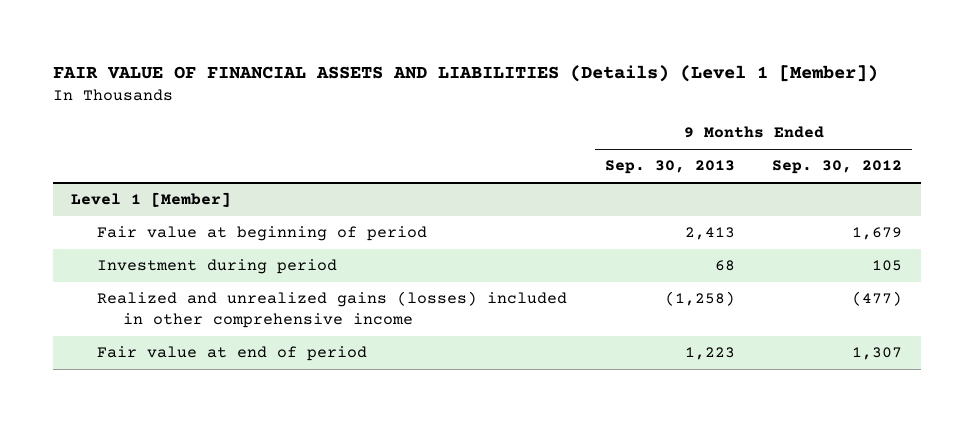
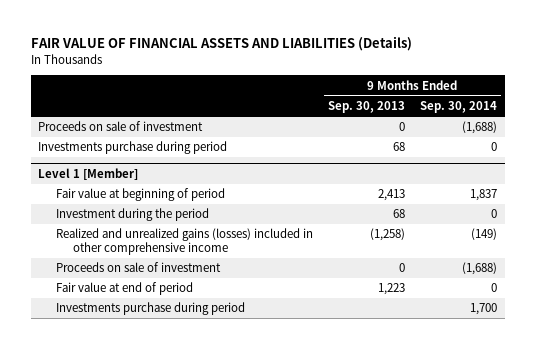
[52,64,878,82] FAIR VALUE OF FINANCIAL ASSETS AND LIABILITIES (Details) (Level 1 [Member]) -> [30,36,412,52] FAIR VALUE OF FINANCIAL ASSETS AND LIABILITIES (Details)
[772,160,903,175] Sep. 30, 2012 -> none
none -> [419,100,497,113] Sep. 30, 2014
none -> [38,121,204,132] Proceeds on sale of investment
none -> [38,141,228,155] Investments purchase during period
[97,259,338,275] Investment during period -> [55,208,209,222] Investment during the period
none -> [55,262,221,273] Proceeds on sale of investment
none -> [55,302,245,316] Investments purchase during period

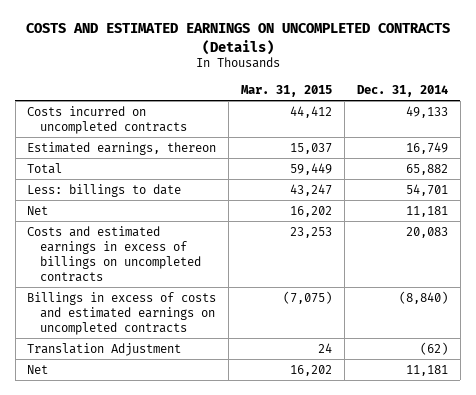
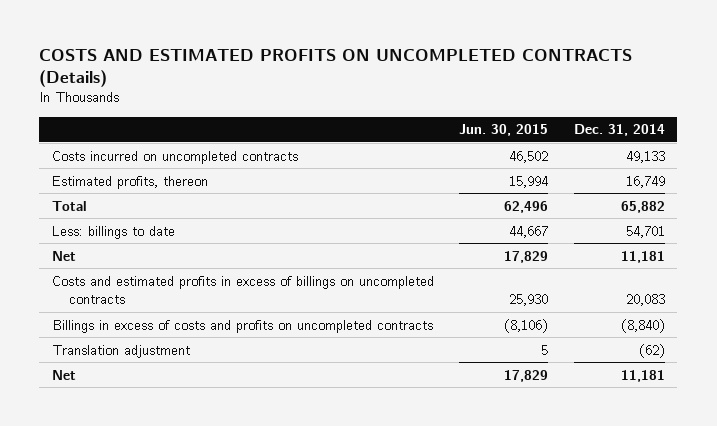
[25,23,450,55] COSTS AND ESTIMATED EARNINGS ON UNCOMPLETED CONTRACTS (Details) -> [39,49,633,88] COSTS AND ESTIMATED PROFITS ON UNCOMPLETED CONTRACTS (Details)
[241,84,333,97] Mar. 31, 2015 -> none
none -> [459,124,549,137] Jun. 30, 2015
[27,141,217,155] Estimated earnings, thereon -> [52,175,209,189] Estimated profits, thereon
[27,225,202,283] Costs and estimated earnings in excess of billings on uncompleted contracts -> [52,275,435,304] Costs and estimated profits in excess of billings on uncompleted contracts
[27,291,217,335] Billings in excess of costs and estimated earnings on uncompleted contracts -> [52,319,434,333] Billings in excess of costs and profits on uncompleted contracts
[27,342,182,356] Translation Adjustment -> [52,344,191,358] Translation adjustment

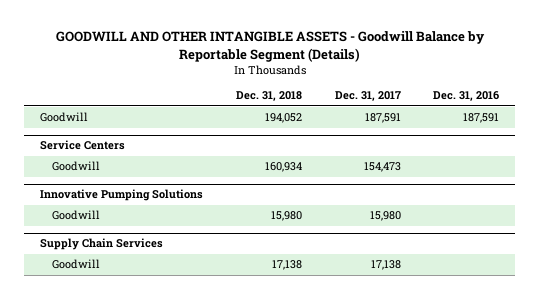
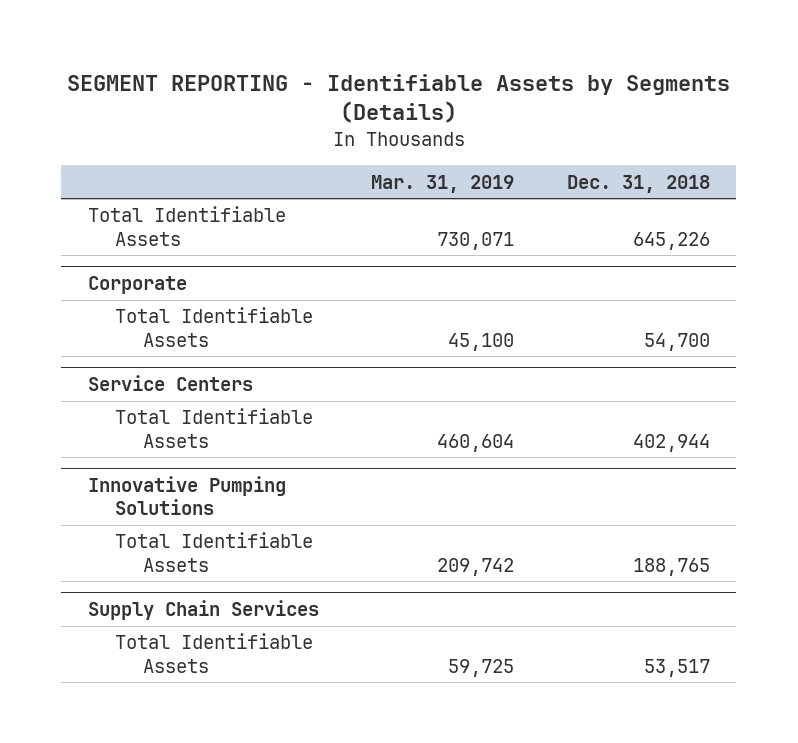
[55,31,485,62] GOODWILL AND OTHER INTANGIBLE ASSETS - Goodwill Balance by Reportable Segment (Details) -> [66,73,730,124] SEGMENT REPORTING - Identifiable Assets by Segments (Details)
[334,91,401,102] Dec. 31, 2017 -> none
[433,91,500,102] Dec. 31, 2016 -> none
none -> [371,174,515,193] Mar. 31, 2019
[40,112,89,123] Goodwill -> none
none -> [87,206,286,246] Total Identifiable Assets
none -> [87,276,187,295] Corporate
none -> [115,307,314,347] Total Identifiable Assets
[51,161,100,172] Goodwill -> none
none -> [115,408,314,448] Total Identifiable Assets
[51,210,100,221] Goodwill -> none
none -> [115,532,314,572] Total Identifiable Assets
[51,259,100,270] Goodwill -> none
none -> [115,633,314,673] Total Identifiable Assets

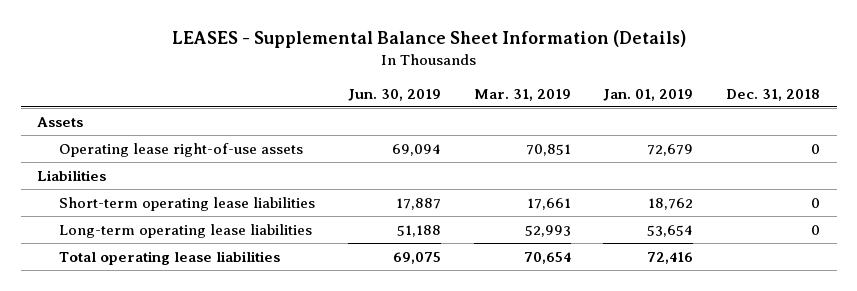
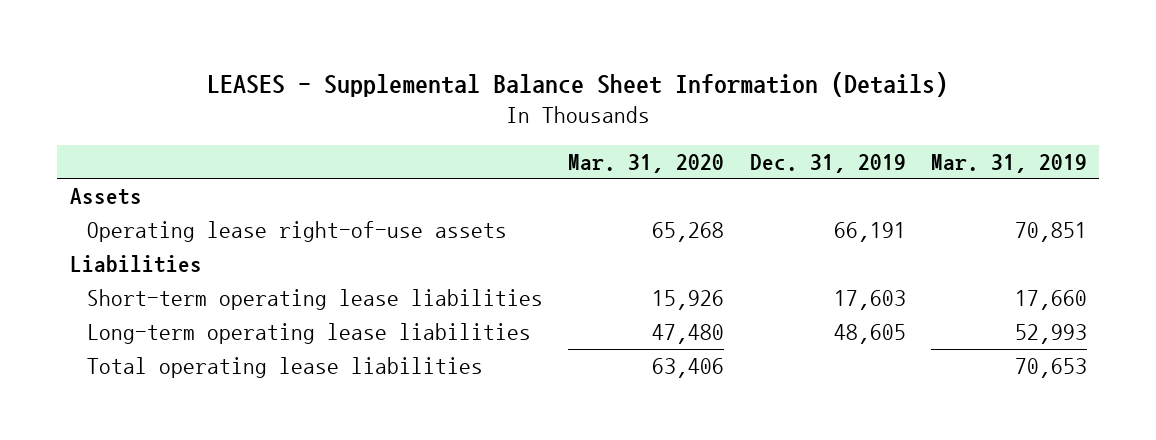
[347,88,441,101] Jun. 30, 2019 -> none
[603,88,694,101] Jan. 01, 2019 -> none
[726,88,821,101] Dec. 31, 2018 -> none
none -> [568,153,725,173] Mar. 31, 2020
none -> [749,153,906,173] Dec. 31, 2019
[526,197,571,210] 17,661 -> [1014,290,1087,311] 17,660
[523,251,571,264] 70,654 -> [1014,358,1087,379] 70,653

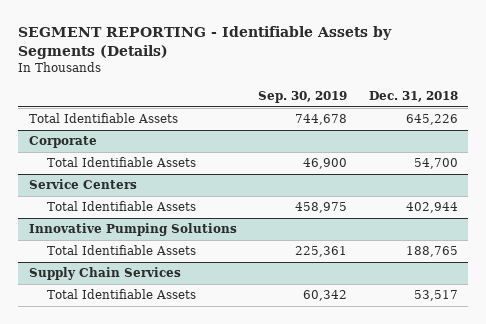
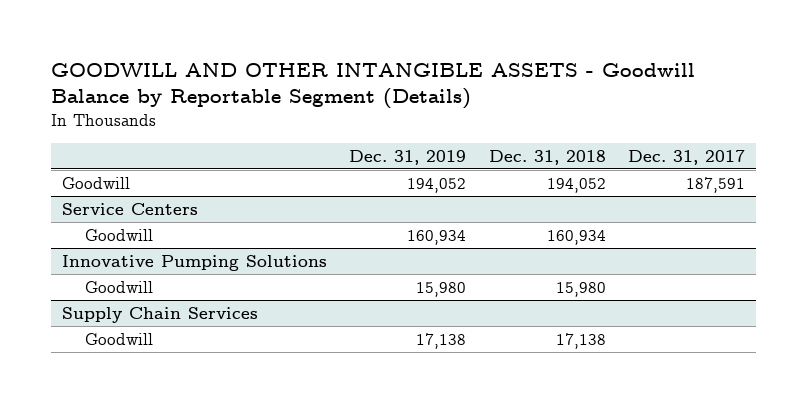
[18,26,393,59] SEGMENT REPORTING - Identifiable Assets by Segments (Details) -> [50,62,695,110] GOODWILL AND OTHER INTANGIBLE ASSETS - Goodwill Balance by Reportable Segment (Details)
[258,90,348,103] Sep. 30, 2019 -> none
none -> [349,149,467,165] Dec. 31, 2019
none -> [627,149,745,165] Dec. 31, 2017
[28,113,178,124] Total Identifiable Assets -> none
[28,136,97,149] Corporate -> none
[46,157,196,168] Total Identifiable Assets -> none
none -> [61,176,130,189] Goodwill
[46,201,196,212] Total Identifiable Assets -> none
none -> [84,228,153,241] Goodwill
[46,245,196,256] Total Identifiable Assets -> none
none -> [84,280,153,293] Goodwill
[46,289,196,300] Total Identifiable Assets -> none
none -> [84,332,153,345] Goodwill

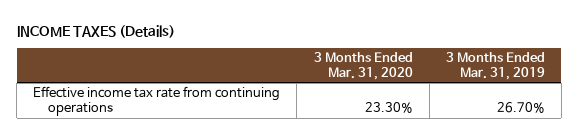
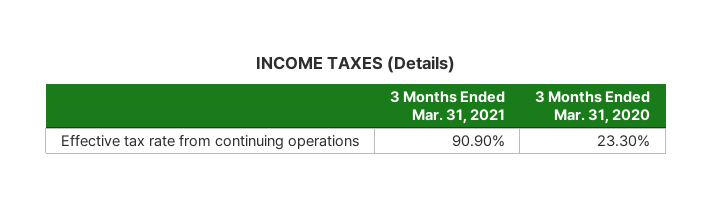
[445,51,545,81] 3 Months Ended Mar. 31, 2019 -> none
none -> [389,90,505,124] 3 Months Ended Mar. 31, 2021
[33,86,281,117] Effective income tax rate from continuing operations -> [60,133,359,150] Effective tax rate from continuing operations

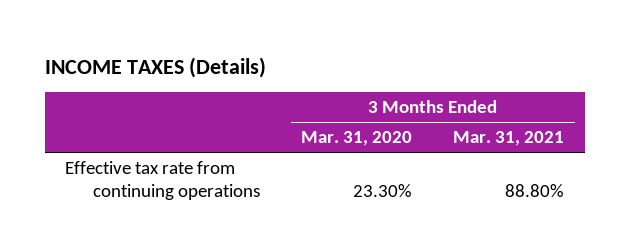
[451,134,505,147] 90.90% -> [505,184,565,198] 88.80%

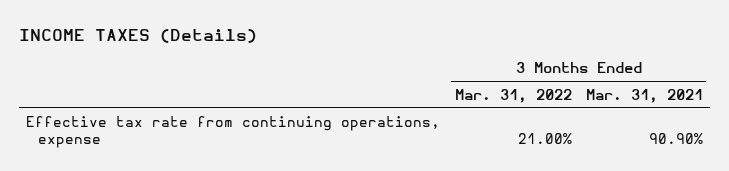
[301,131,413,147] Mar. 31, 2020 -> none
none -> [454,88,572,103] Mar. 31, 2022
[65,161,261,201] Effective tax rate from continuing operations -> [26,116,441,149] Effective tax rate from continuing operations, expense
[505,184,565,198] 88.80% -> [648,133,703,145] 90.90%

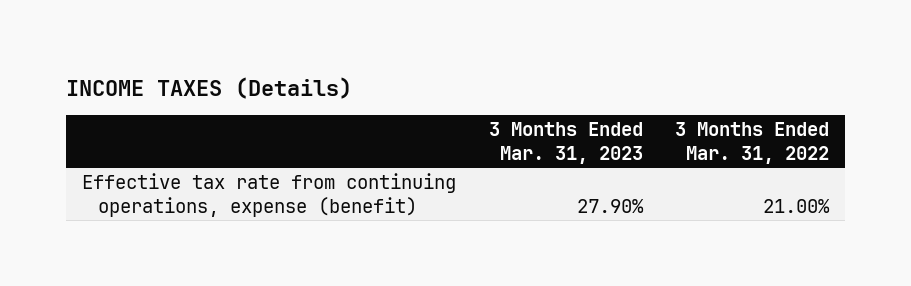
[585,88,703,103] Mar. 31, 2021 -> none
none -> [488,122,643,164] 3 Months Ended Mar. 31, 2023
[26,116,441,149] Effective tax rate from continuing operations, expense -> [82,173,457,217] Effective tax rate from continuing operations, expense (benefit)

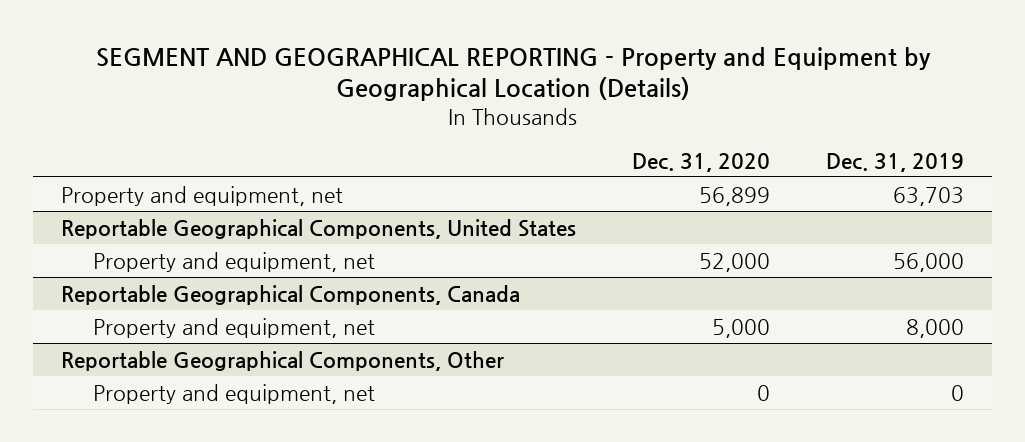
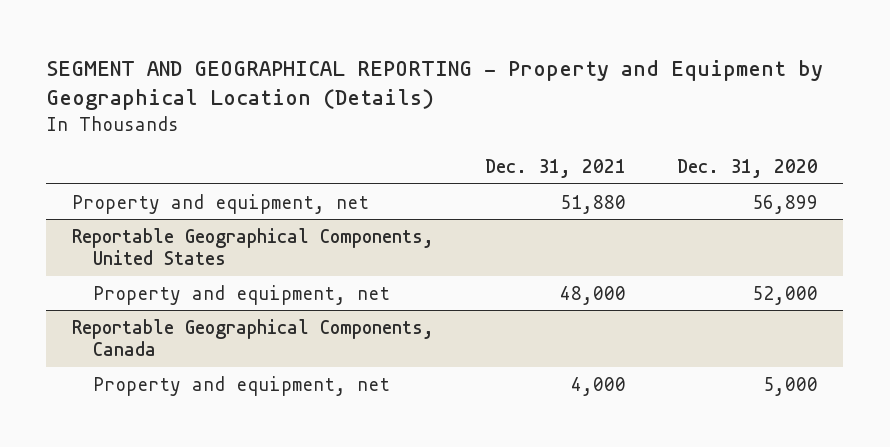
[825,152,964,172] Dec. 31, 2019 -> none
none -> [484,158,626,178] Dec. 31, 2021
[61,350,505,371] Reportable Geographical Components, Other -> none
[92,383,375,404] Property and equipment, net -> none

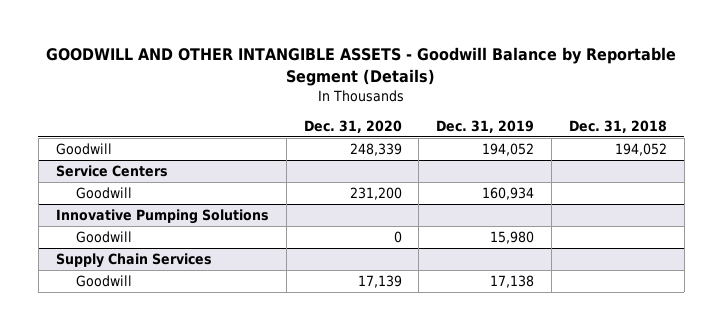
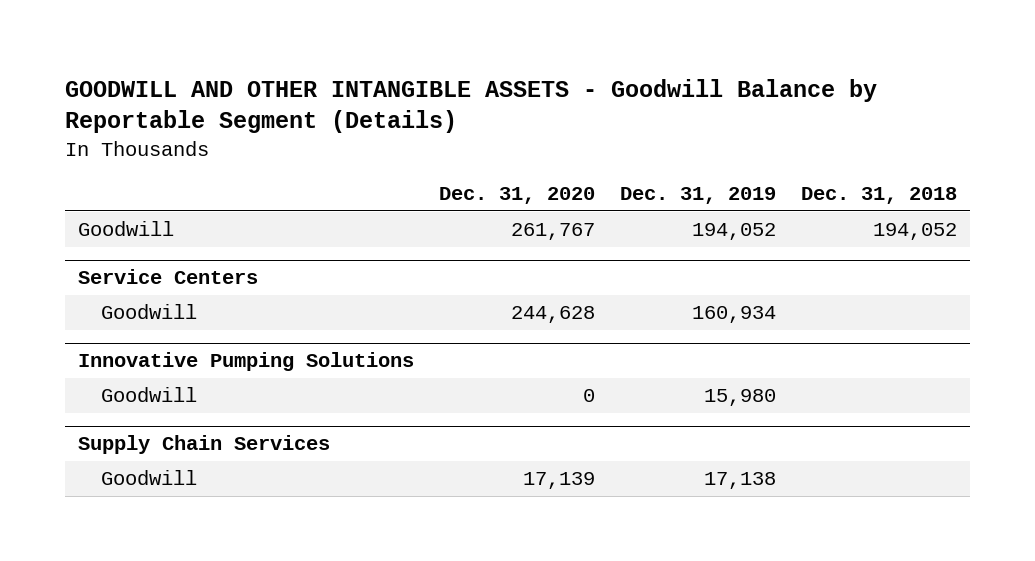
[349,143,402,157] 248,339 -> [510,223,595,241] 261,767
[349,187,402,201] 231,200 -> [510,306,595,324] 244,628

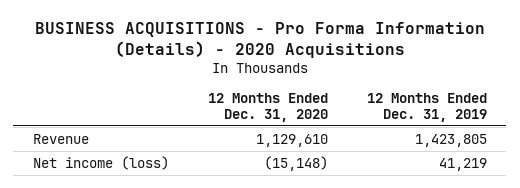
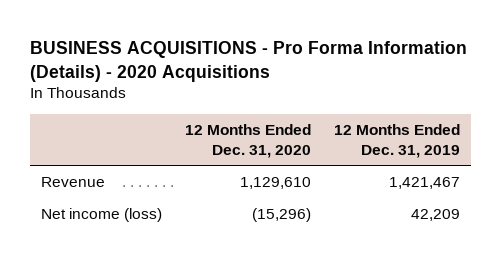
[414,133,487,147] 1,423,805 -> [388,177,460,190] 1,421,467
[263,155,328,171] (15,148) -> [251,208,311,223] (15,296)
[438,157,487,171] 41,219 -> [410,209,460,222] 42,209

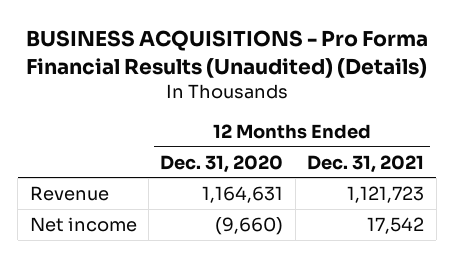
[29,40,467,82] BUSINESS ACQUISITIONS - Pro Forma Information (Details) - 2020 Acquisitions -> [25,29,428,78] BUSINESS ACQUISITIONS - Pro Forma Financial Results (Unaudited) (Details)
[333,123,460,158] 12 Months Ended Dec. 31, 2019 -> none
none -> [307,154,425,173] Dec. 31, 2021
[239,177,311,190] 1,129,610 -> [202,185,284,203] 1,164,631
[41,208,163,223] Net income (loss) -> [29,216,137,232] Net income
[251,208,311,223] (15,296) -> [215,216,284,235] (9,660)

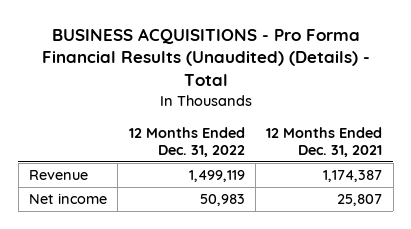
[25,29,428,78] BUSINESS ACQUISITIONS - Pro Forma Financial Results (Unaudited) (Details) -> [41,27,370,87] BUSINESS ACQUISITIONS - Pro Forma Financial Results (Unaudited) (Details) - Total
[160,154,284,173] Dec. 31, 2020 -> none
none -> [128,126,245,157] 12 Months Ended Dec. 31, 2022
[347,185,425,203] 1,121,723 -> [323,170,383,183] 1,174,387
[367,216,425,234] 17,542 -> [337,194,383,207] 25,807

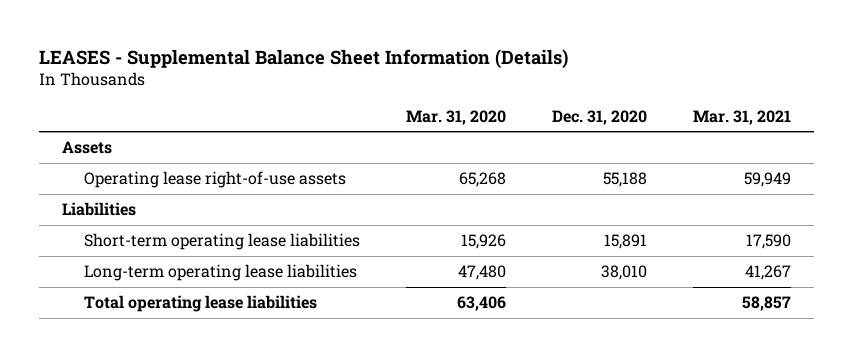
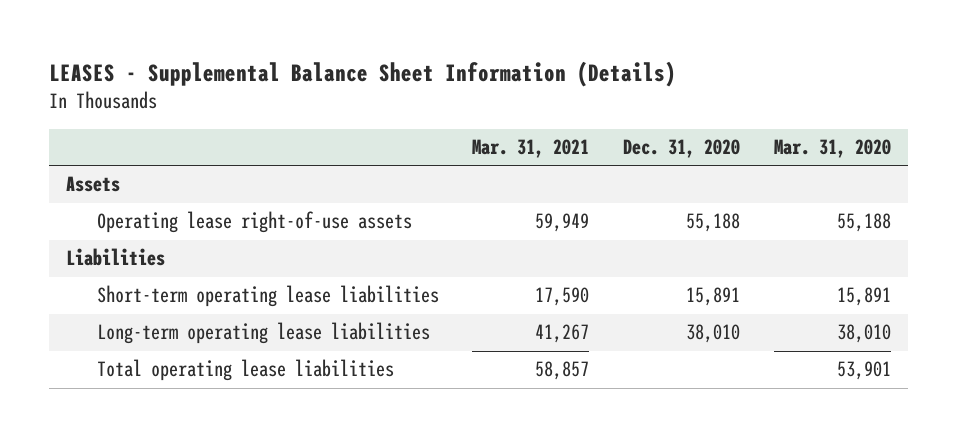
[458,171,506,187] 65,268 -> [837,213,892,233] 55,188
[460,233,506,249] 15,926 -> [837,287,892,307] 15,891
[457,264,506,280] 47,480 -> [837,324,892,344] 38,010
[456,295,506,311] 63,406 -> [837,361,892,381] 53,901

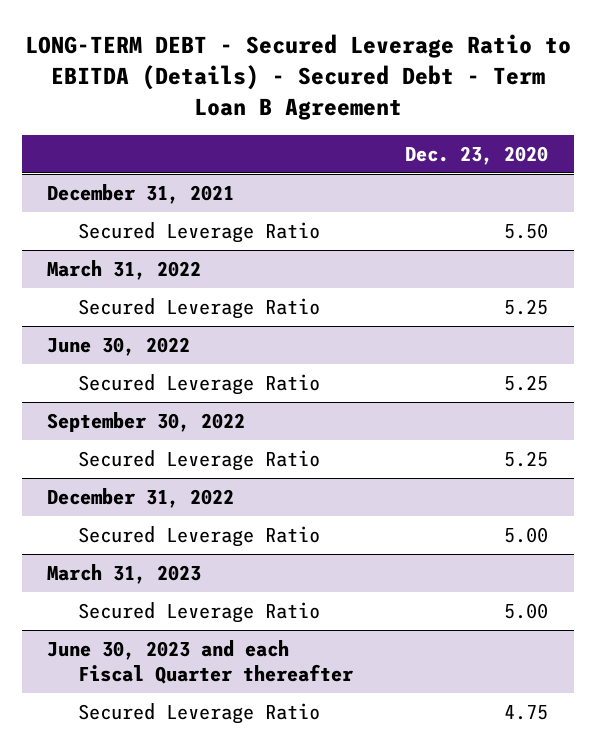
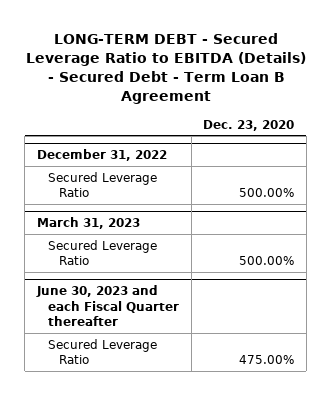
[47,184,235,205] December 31, 2021 -> none
[78,222,321,244] Secured Leverage Ratio -> none
[47,260,202,281] March 31, 2022 -> none
[78,298,321,320] Secured Leverage Ratio -> none
[47,337,191,357] June 30, 2022 -> none
[78,374,321,396] Secured Leverage Ratio -> none
[47,412,246,433] September 30, 2022 -> none
[78,450,321,472] Secured Leverage Ratio -> none
[503,527,548,544] 5.00 -> [239,188,295,198] 500.00%
[503,603,548,620] 5.00 -> [239,256,295,266] 500.00%
[503,705,548,721] 4.75 -> [239,355,295,365] 475.00%

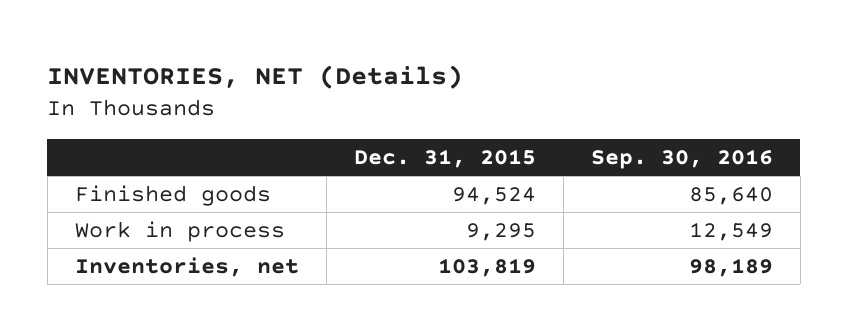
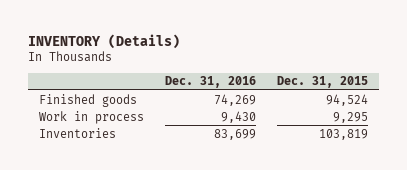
[47,64,464,89] INVENTORIES, NET (Details) -> [27,33,180,49] INVENTORY (Details)
[590,148,773,169] Sep. 30, 2016 -> none
none -> [164,76,256,89] Dec. 31, 2016
[74,257,299,278] Inventories, net -> [38,127,116,138] Inventories

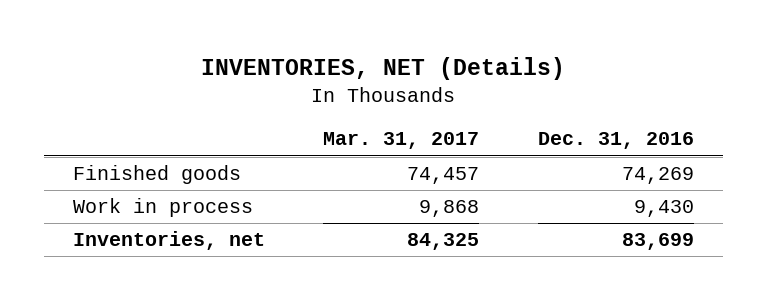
[27,33,180,49] INVENTORY (Details) -> [201,57,566,81] INVENTORIES, NET (Details)
[277,76,369,89] Dec. 31, 2015 -> none
none -> [323,132,480,150] Mar. 31, 2017
[38,127,116,138] Inventories -> [73,231,266,251] Inventories, net

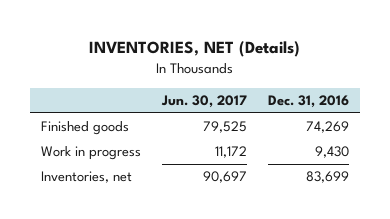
[323,132,480,150] Mar. 31, 2017 -> none
none -> [161,94,248,108] Jun. 30, 2017
[73,198,254,218] Work in process -> [40,146,141,161] Work in progress

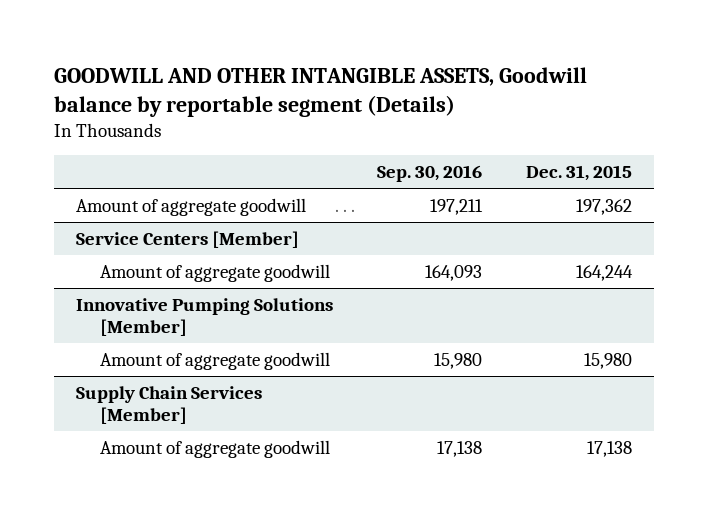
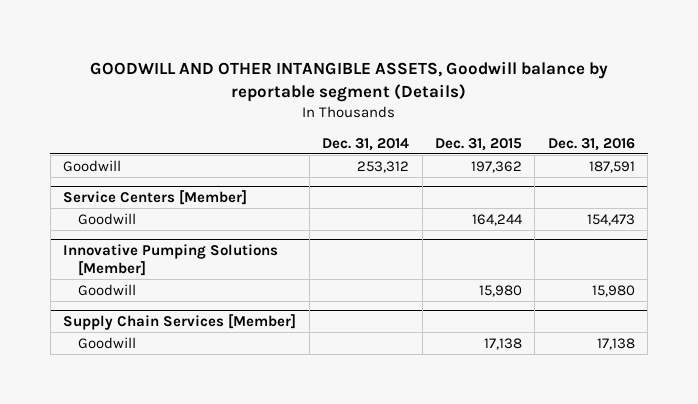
[376,165,482,183] Sep. 30, 2016 -> none
none -> [322,137,410,151] Dec. 31, 2014
none -> [547,137,635,151] Dec. 31, 2016
[75,197,306,216] Amount of aggregate goodwill -> [63,159,122,172] Goodwill
[99,263,330,282] Amount of aggregate goodwill -> [77,212,136,225] Goodwill
[99,351,330,370] Amount of aggregate goodwill -> [77,283,136,296] Goodwill
[99,439,330,458] Amount of aggregate goodwill -> [77,336,136,349] Goodwill

